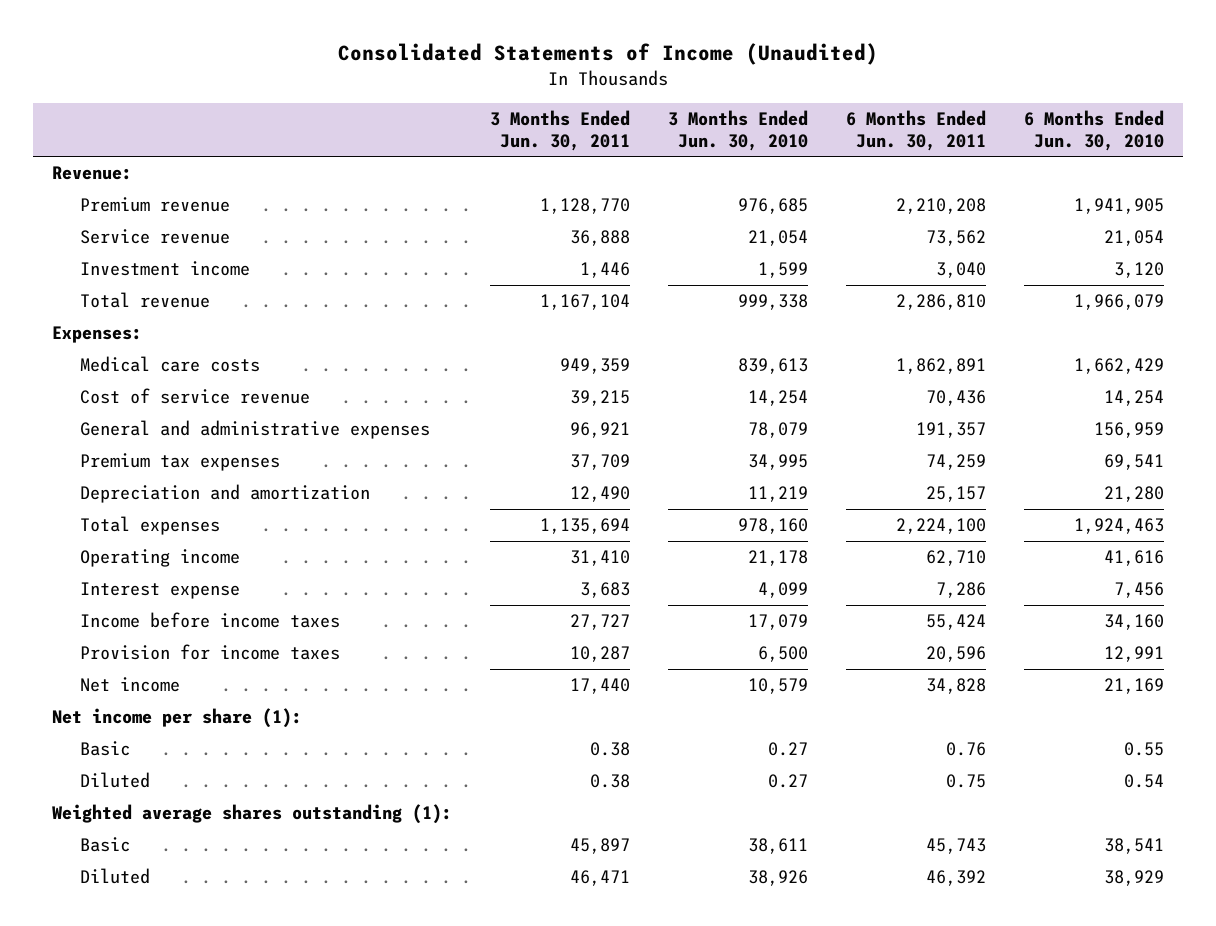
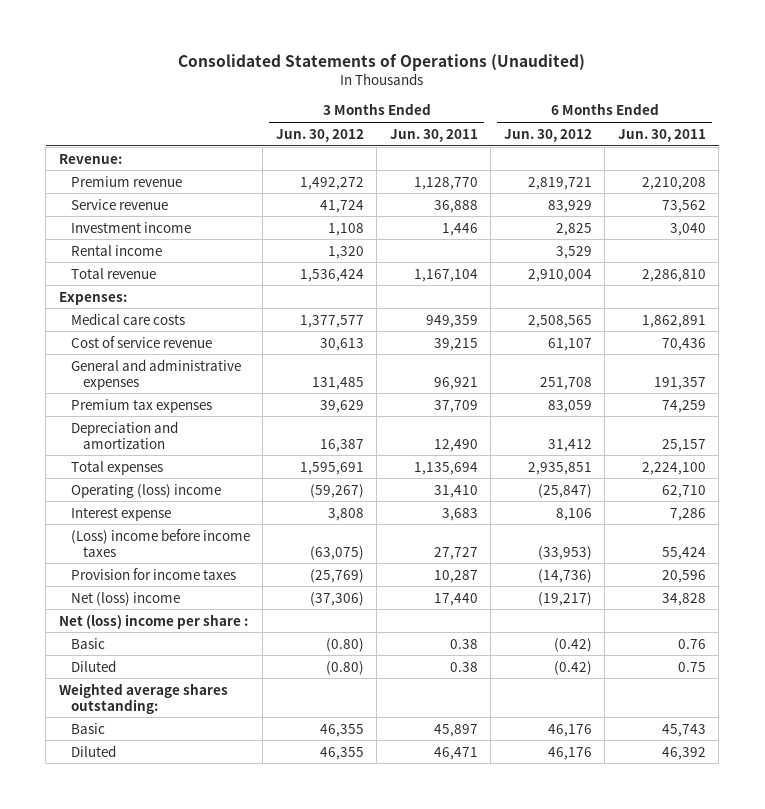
[338,43,879,66] Consolidated Statements of Income (Unaudited) -> [178,53,586,71] Consolidated Statements of Operations (Unaudited)
[668,109,809,151] 3 Months Ended Jun. 30, 2010 -> none
[1024,109,1165,151] 6 Months Ended Jun. 30, 2010 -> none
none -> [275,128,364,142] Jun. 30, 2012
none -> [503,128,592,142] Jun. 30, 2012
none -> [70,244,162,256] Rental income
[79,549,240,568] Operating income -> [70,483,221,498] Operating (loss) income
[79,612,340,629] Income before income taxes -> [70,528,250,557] (Loss) income before income taxes
[79,677,180,693] Net income -> [70,591,180,606] Net (loss) income
[51,708,302,729] Net income per share (1): -> [58,613,248,629] Net (loss) income per share :
[51,804,452,825] Weighted average shares outstanding (1): -> [58,682,228,714] Weighted average shares outstanding:

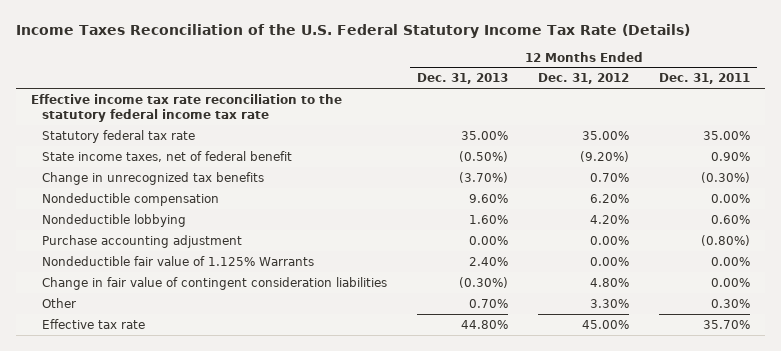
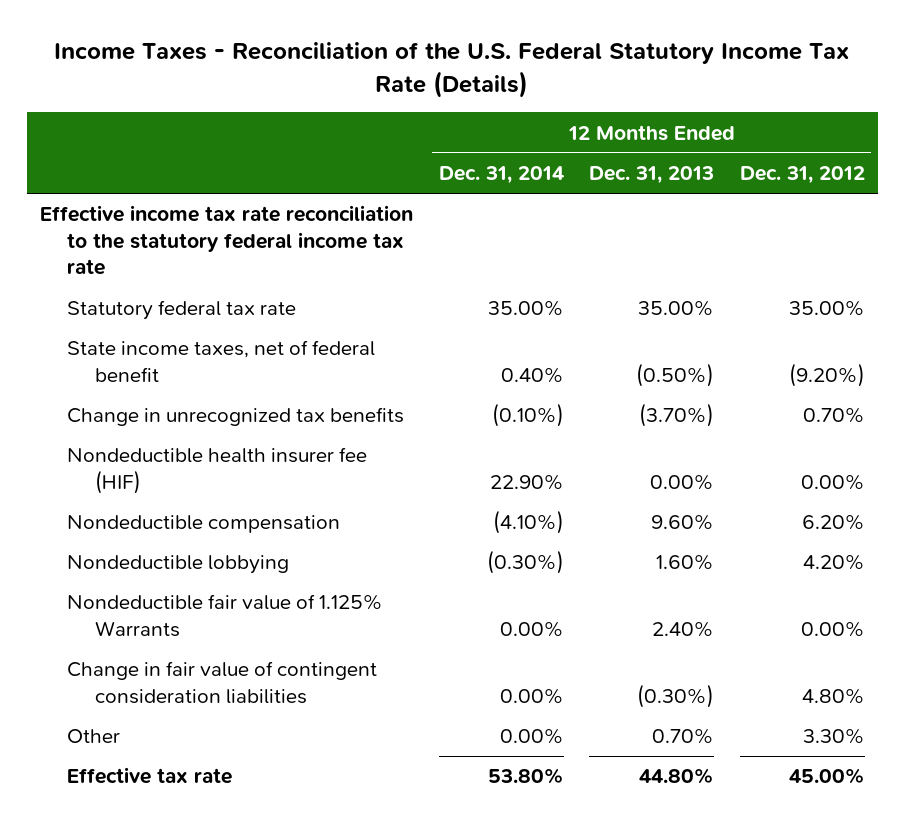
[16,24,691,39] Income Taxes Reconciliation of the U.S. Federal Statutory Income Tax Rate (Details) -> [54,42,850,98] Income Taxes - Reconciliation of the U.S. Federal Statutory Income Tax Rate (Details)
[658,73,750,85] Dec. 31, 2011 -> none
none -> [438,166,564,185] Dec. 31, 2014
none -> [67,447,368,494] Nondeductible health insurer fee (HIF)
[42,234,243,248] Purchase accounting adjustment -> none

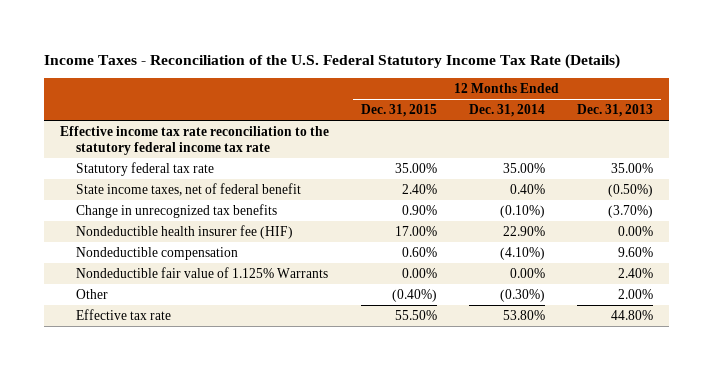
[739,166,865,185] Dec. 31, 2012 -> none
none -> [360,104,437,118] Dec. 31, 2015
[67,555,290,575] Nondeductible lobbying -> none
[67,661,378,704] Change in fair value of contingent consideration liabilities -> none
[499,728,564,745] 0.00% -> [499,288,545,302] (0.30%)
[652,728,715,745] 0.70% -> [617,288,653,299] 2.00%

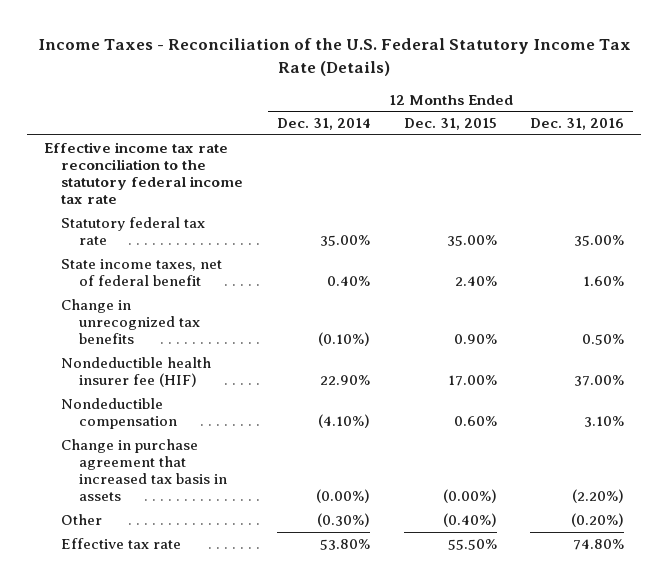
[576,104,653,118] Dec. 31, 2013 -> none
none -> [530,118,625,131] Dec. 31, 2016
[76,266,329,278] Nondeductible fair value of 1.125% Warrants -> none
none -> [61,438,227,502] Change in purchase agreement that increased tax basis in assets

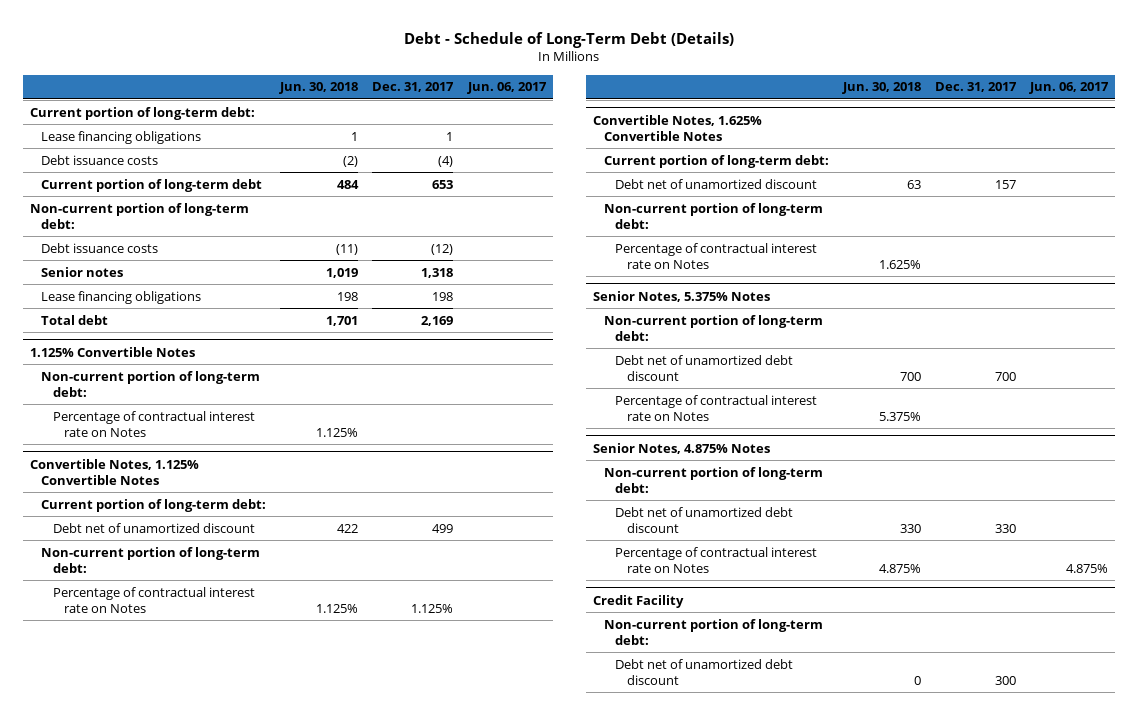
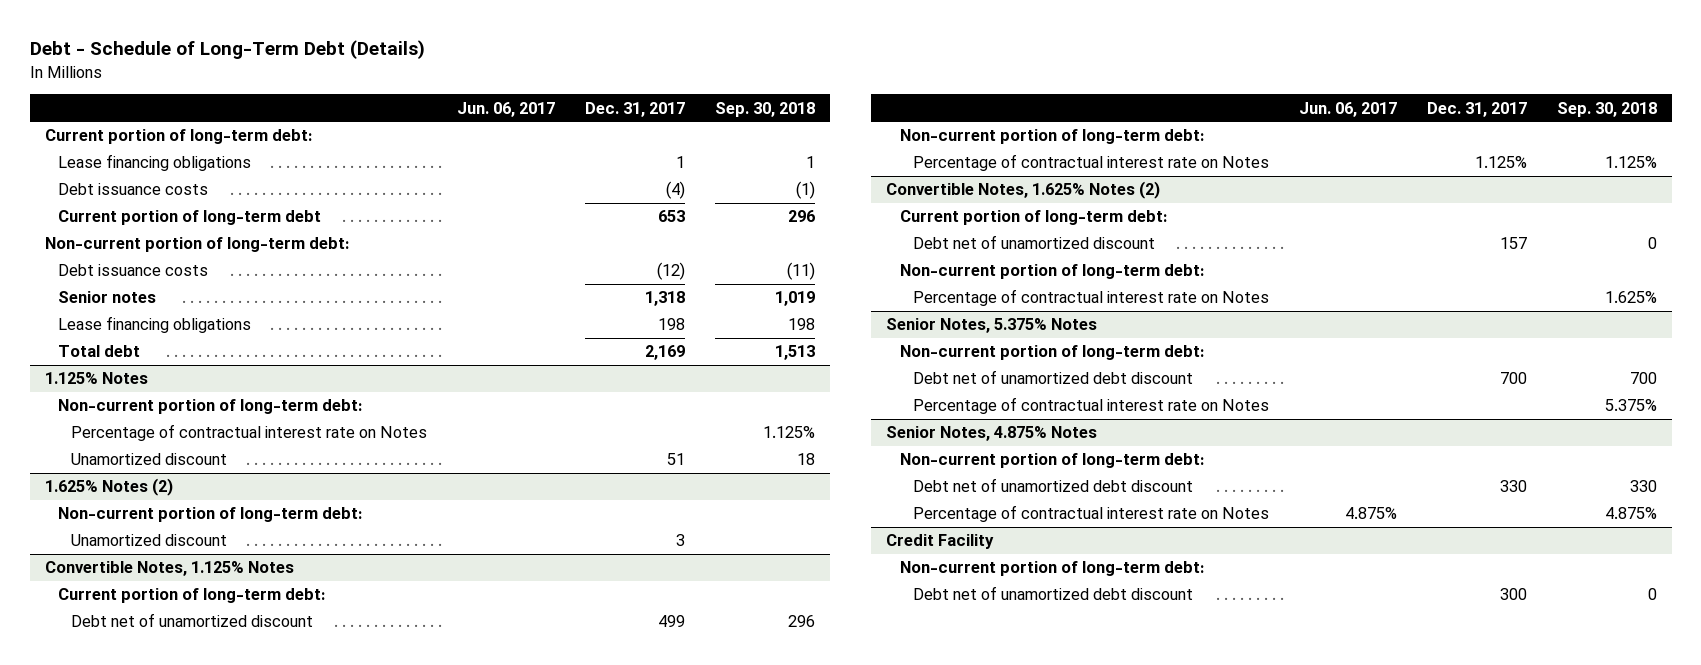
[279,82,359,95] Jun. 30, 2018 -> none
none -> [714,101,815,117] Sep. 30, 2018
[30,346,196,357] 1.125% Convertible Notes -> [44,372,148,385] 1.125% Notes
none -> [70,453,227,466] Unamortized discount
none -> [44,478,173,497] 1.625% Notes (2)
none -> [57,507,362,523] Non-current portion of long-term debt:
none -> [70,534,227,547] Unamortized discount
[30,458,200,485] Convertible Notes, 1.125% Convertible Notes -> [44,561,294,577] Convertible Notes, 1.125% Notes
[592,114,762,141] Convertible Notes, 1.625% Convertible Notes -> [886,181,1161,200] Convertible Notes, 1.625% Notes (2)

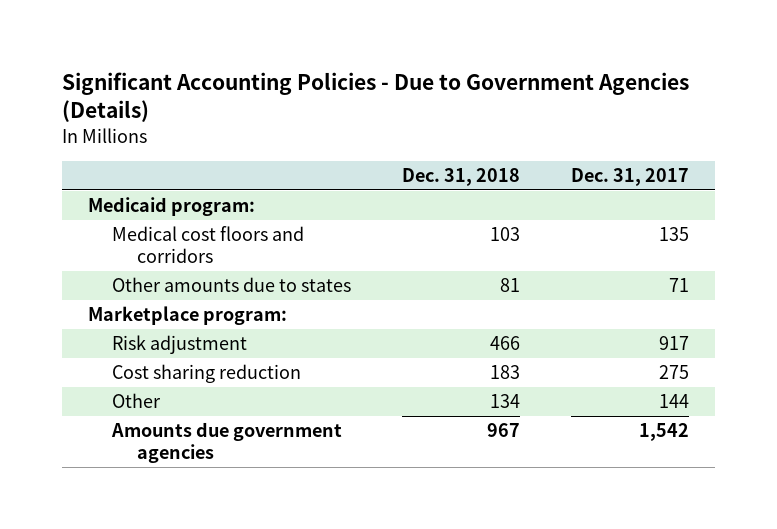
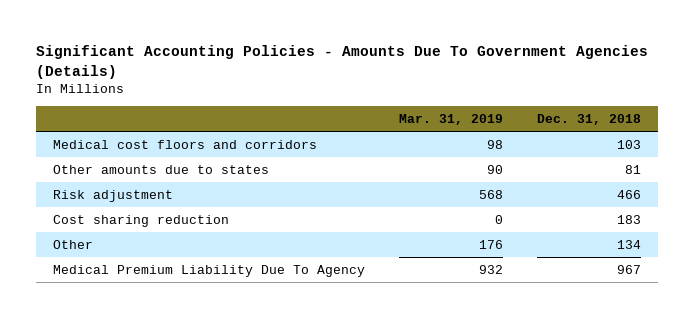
[62,72,690,123] Significant Accounting Policies - Due to Government Agencies (Details) -> [36,45,649,79] Significant Accounting Policies - Amounts Due To Government Agencies (Details)
[571,167,690,186] Dec. 31, 2017 -> none
none -> [399,113,504,125] Mar. 31, 2019
[87,197,255,217] Medicaid program: -> none
[87,306,287,326] Marketplace program: -> none
[111,422,343,463] Amounts due government agencies -> [53,264,366,277] Medical Premium Liability Due To Agency

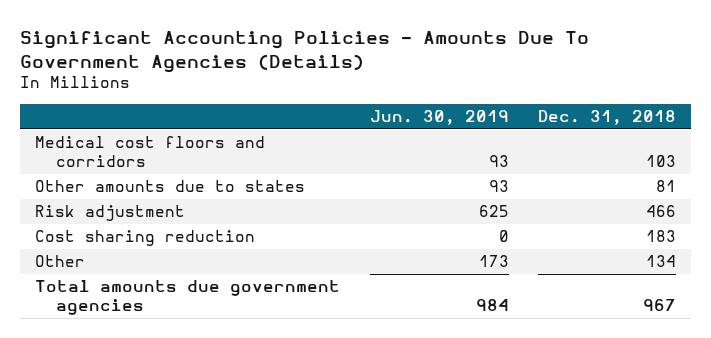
[399,113,504,125] Mar. 31, 2019 -> none
none -> [369,109,509,125] Jun. 30, 2019
[53,264,366,277] Medical Premium Liability Due To Agency -> [34,280,340,315] Total amounts due government agencies

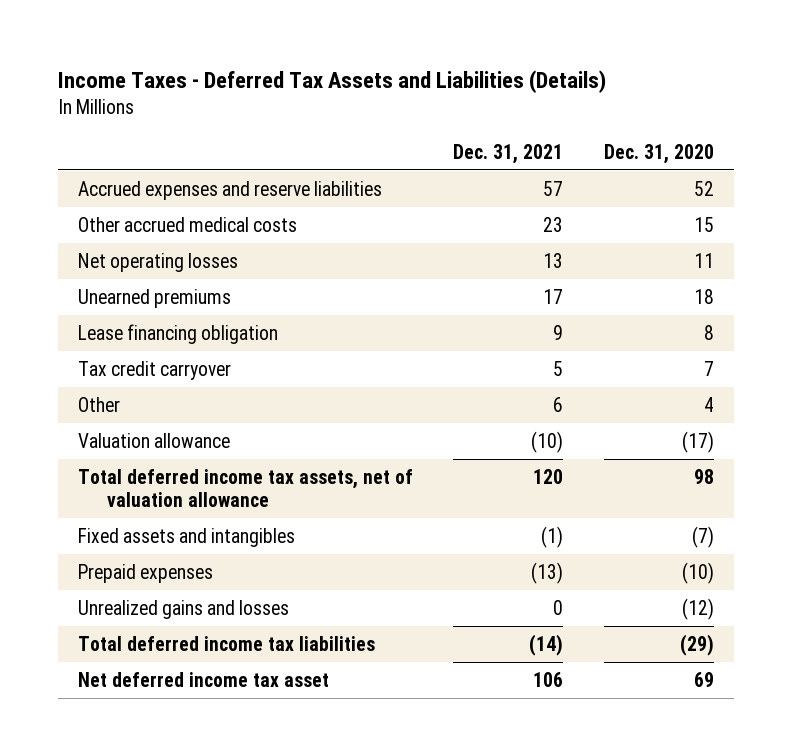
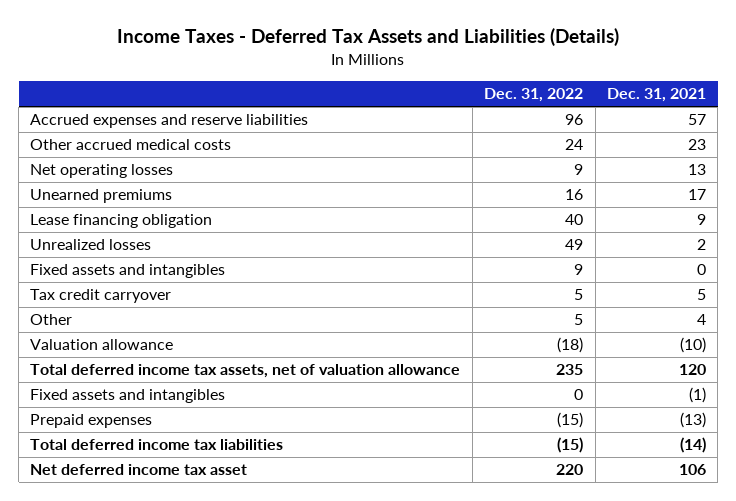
[603,143,714,164] Dec. 31, 2020 -> none
none -> [484,88,584,103] Dec. 31, 2022
none -> [30,239,152,251] Unrealized losses
none -> [30,264,226,279] Fixed assets and intangibles
[553,396,564,412] 6 -> [696,314,706,326] 4
[77,599,289,619] Unrealized gains and losses -> none

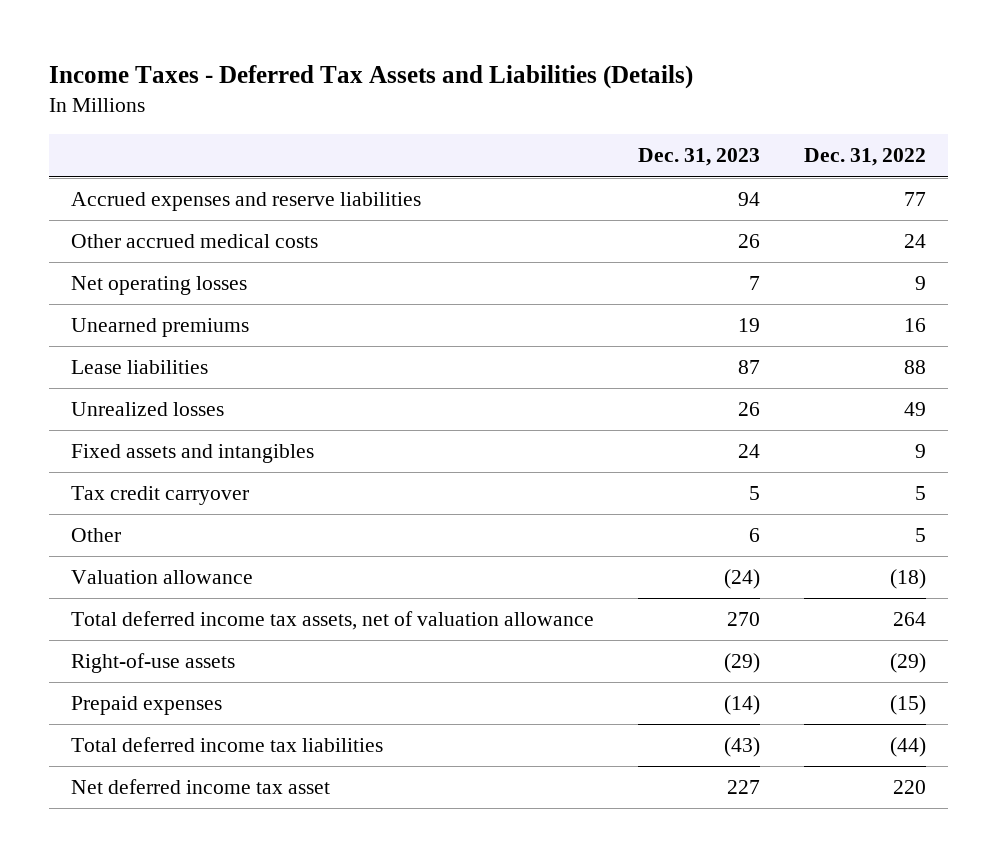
[606,88,706,103] Dec. 31, 2021 -> none
none -> [638,148,761,167] Dec. 31, 2023
[565,114,584,126] 96 -> [903,192,926,207] 77
[30,214,213,229] Lease financing obligation -> [71,360,209,375] Lease liabilities
[565,214,584,226] 40 -> [903,360,926,375] 88
[30,389,226,404] Fixed assets and intangibles -> none
[556,364,584,376] 235 -> [892,612,926,627] 264
none -> [71,653,236,674] Right-of-use assets
[557,437,584,454] (15) -> [889,737,926,758] (44)

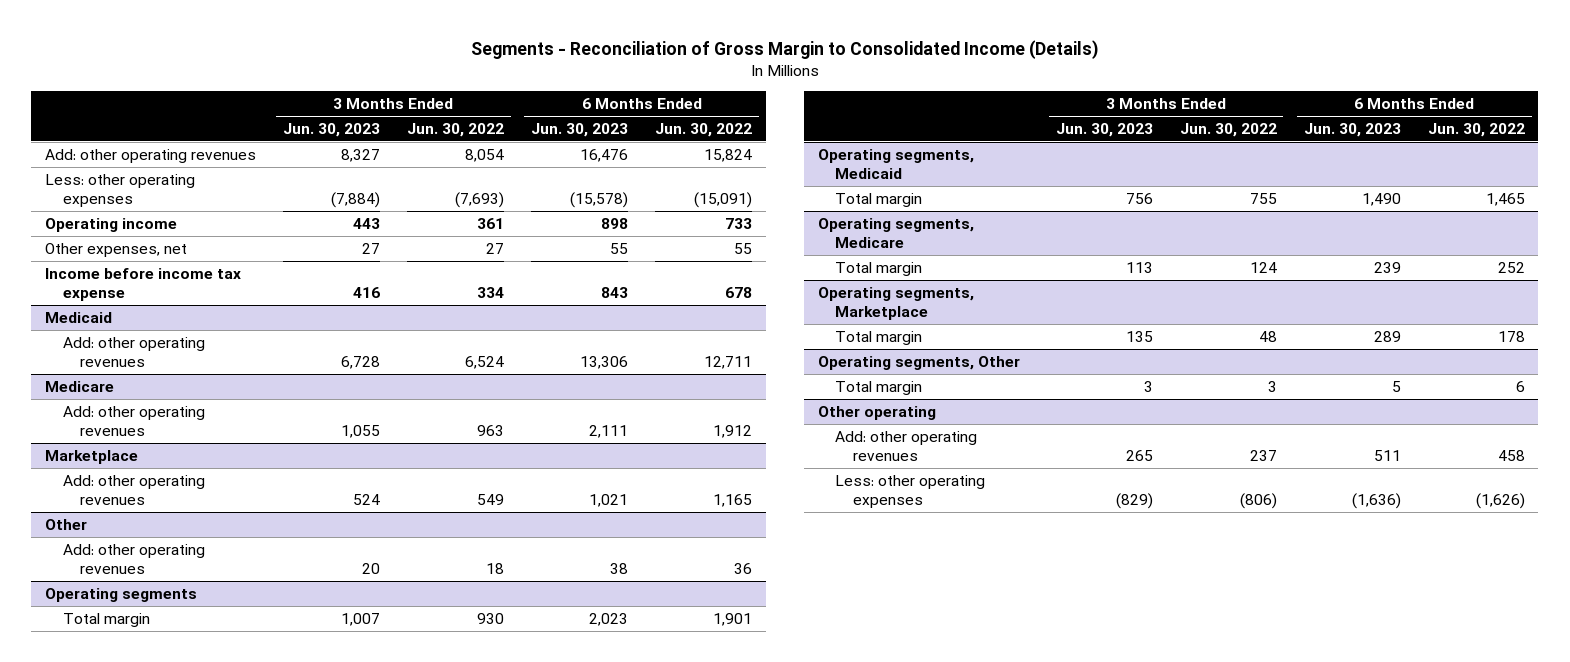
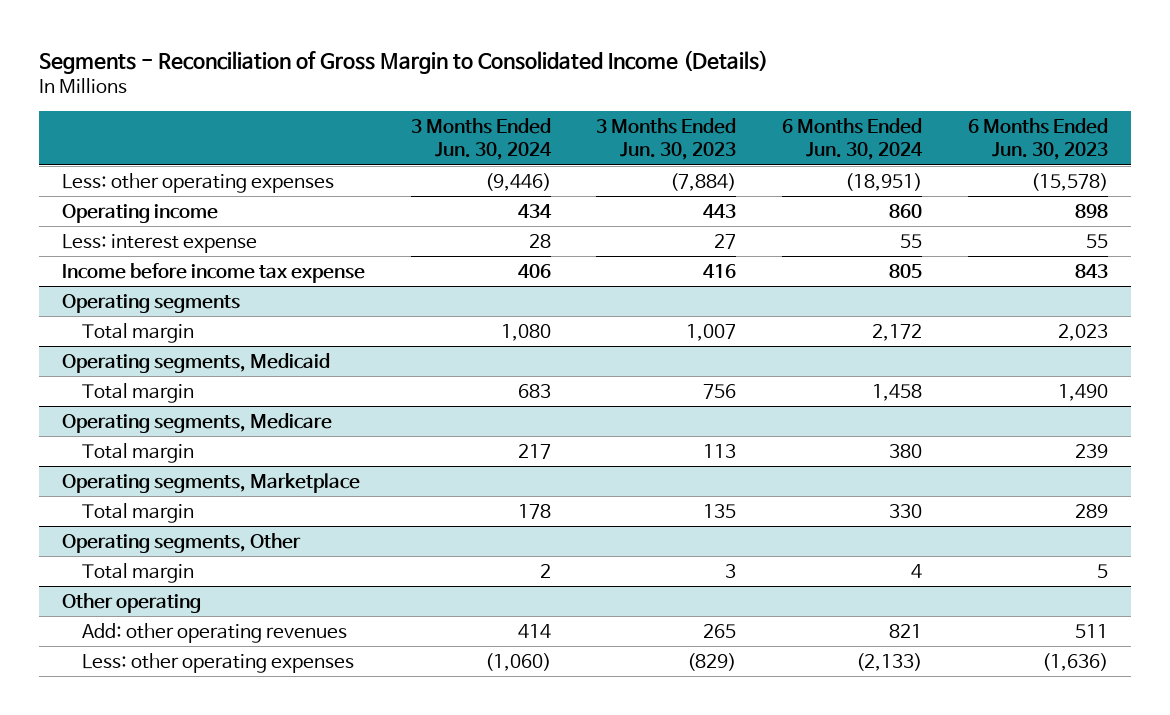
[406,123,504,138] Jun. 30, 2022 -> none
[655,123,753,138] Jun. 30, 2022 -> none
none -> [410,118,552,161] 3 Months Ended Jun. 30, 2024
none -> [782,118,924,161] 6 Months Ended Jun. 30, 2024
[44,148,256,163] Add: other operating revenues -> none
[44,242,187,257] Other expenses, net -> [62,233,258,253] Less: interest expense
[44,311,112,323] Medicaid -> none
[62,336,205,367] Add: other operating revenues -> none
[44,380,114,392] Medicare -> none
[62,405,205,436] Add: other operating revenues -> none
[44,449,138,464] Marketplace -> none
[62,474,205,505] Add: other operating revenues -> none
[44,518,87,530] Other -> none
[62,543,205,574] Add: other operating revenues -> none

